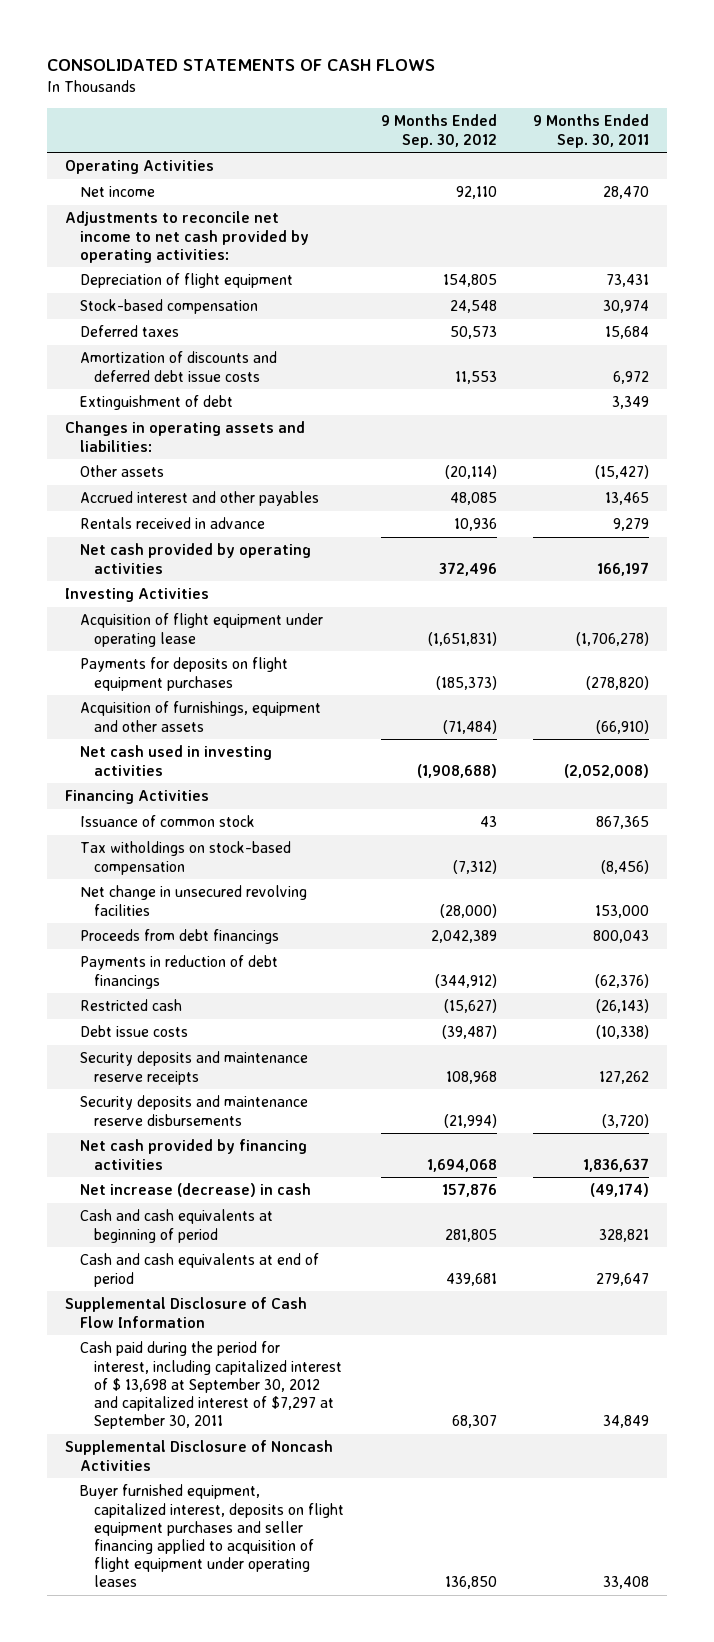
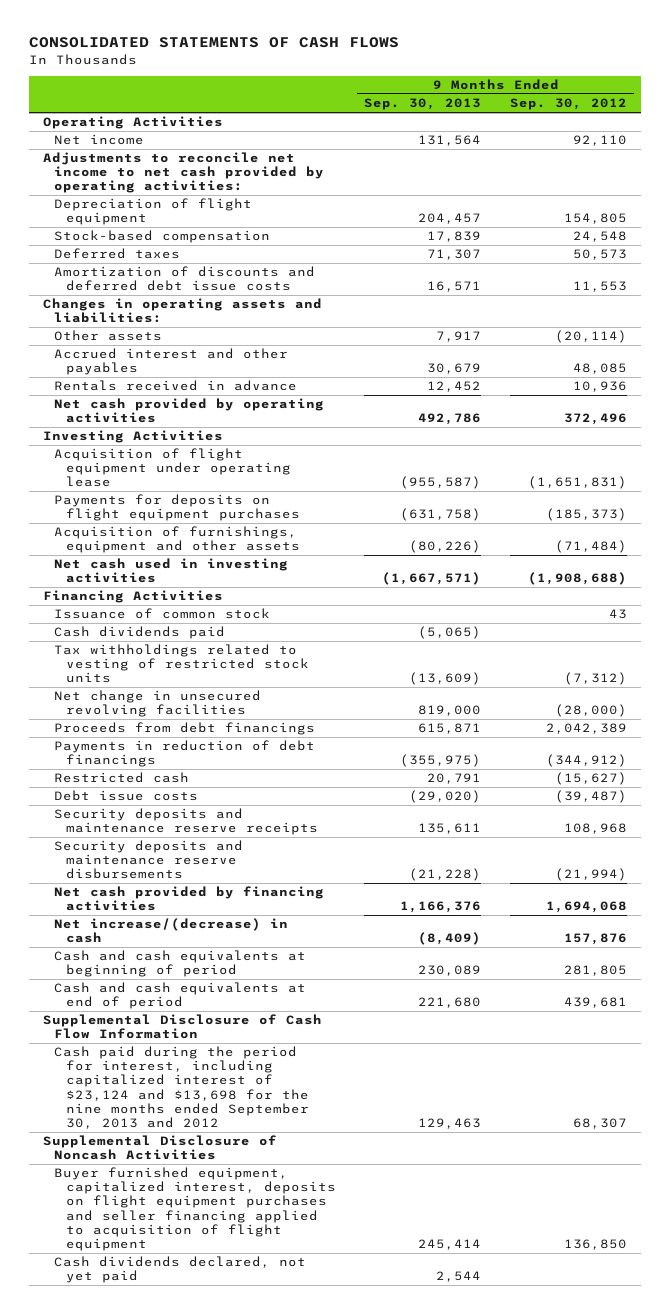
[533,114,650,148] 9 Months Ended Sep. 30, 2011 -> none
none -> [364,98,482,111] Sep. 30, 2013
[79,395,233,411] Extinguishment of debt -> none
none -> [54,626,226,640] Cash dividends paid
[79,841,291,875] Tax witholdings on stock-based compensation -> [54,644,309,684] Tax withholdings related to vesting of restricted stock units
[79,1183,311,1198] Net increase (decrease) in cash -> [54,918,289,944] Net increase/(decrease) in cash
[79,1341,343,1430] Cash paid during the period for interest, including capitalized interest of $ 13,698 at September 30, 2012 and capitalized interest of $7,297 at September 30, 2011 -> [54,1046,309,1129] Cash paid during the period for interest, including capitalized interest of $23,124 and $13,698 for the nine months ended September 30, 2013 and 2012
[79,1484,345,1588] Buyer furnished equipment, capitalized interest, deposits on flight equipment purchases and seller financing applied to acquisition of flight equipment under operating leases -> [54,1167,336,1251] Buyer furnished equipment, capitalized interest, deposits on flight equipment purchases and seller financing applied to acquisition of flight equipment
none -> [54,1256,307,1284] Cash dividends declared, not yet paid

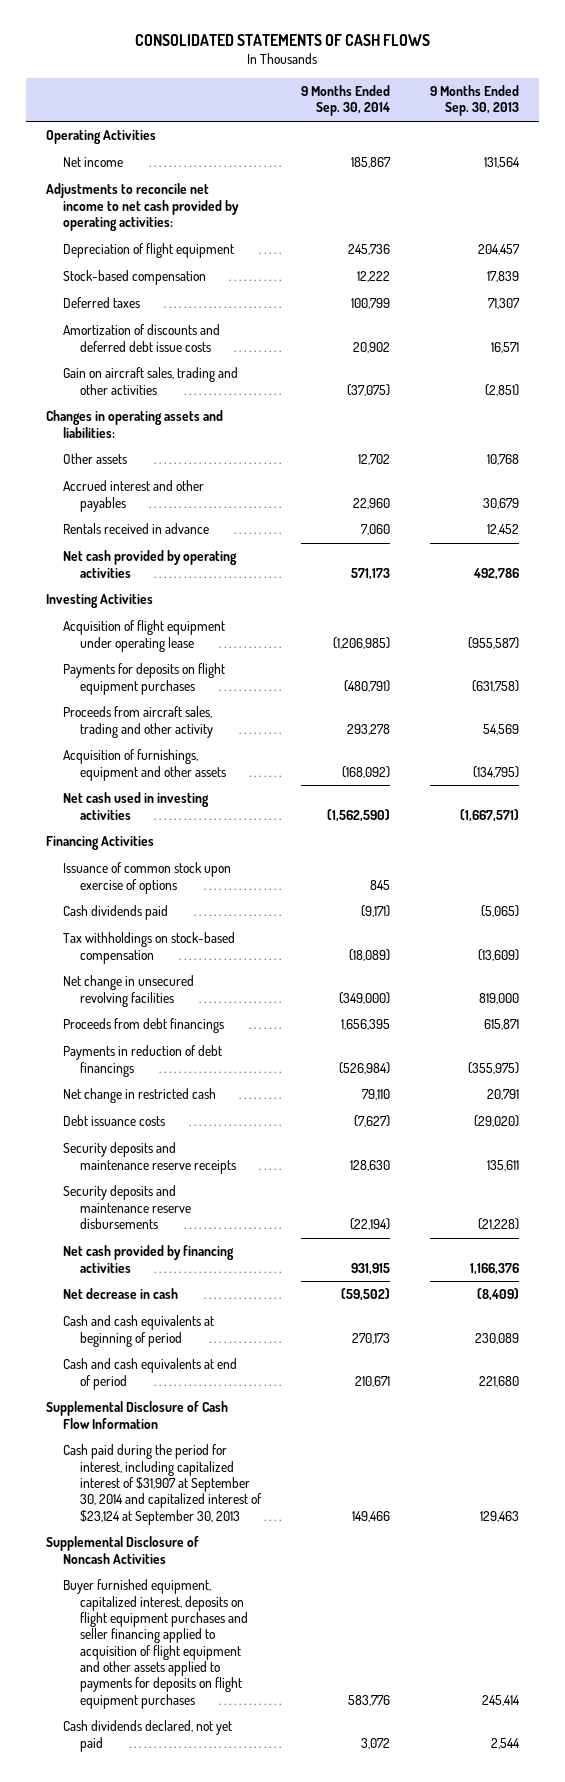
[509,98,627,111] Sep. 30, 2012 -> none
none -> [301,85,391,117] 9 Months Ended Sep. 30, 2014
none -> [62,367,238,395] Gain on aircraft sales, trading and other activities
[436,331,482,343] 7,917 -> [487,454,520,466] 10,768
none -> [62,706,213,738] Proceeds from aircraft sales, trading and other activity
[409,540,482,554] (80,226) -> [473,765,520,778] (134,795)
[54,608,271,620] Issuance of common stock -> [62,862,231,894] Issuance of common stock upon exercise of options
[54,644,309,684] Tax withholdings related to vesting of restricted stock units -> [62,932,235,964] Tax withholdings on stock-based compensation
[54,772,190,784] Restricted cash -> [62,1088,216,1104] Net change in restricted cash
[54,790,199,802] Debt issue costs -> [62,1115,165,1127] Debt issuance costs
[54,918,289,944] Net increase/(decrease) in cash -> [62,1288,178,1300] Net decrease in cash
[54,1046,309,1129] Cash paid during the period for interest, including capitalized interest of $23,124 and $13,698 for the nine months ended September 30, 2013 and 2012 -> [62,1444,262,1525] Cash paid during the period for interest, including capitalized interest of $31,907 at September 30, 2014 and capitalized interest of $23,124 at September 30, 2013
[54,1167,336,1251] Buyer furnished equipment, capitalized interest, deposits on flight equipment purchases and seller financing applied to acquisition of flight equipment -> [62,1579,248,1709] Buyer furnished equipment, capitalized interest, deposits on flight equipment purchases and seller financing applied to acquisition of flight equipment and other assets applied to payments for deposits on flight equipment purchases

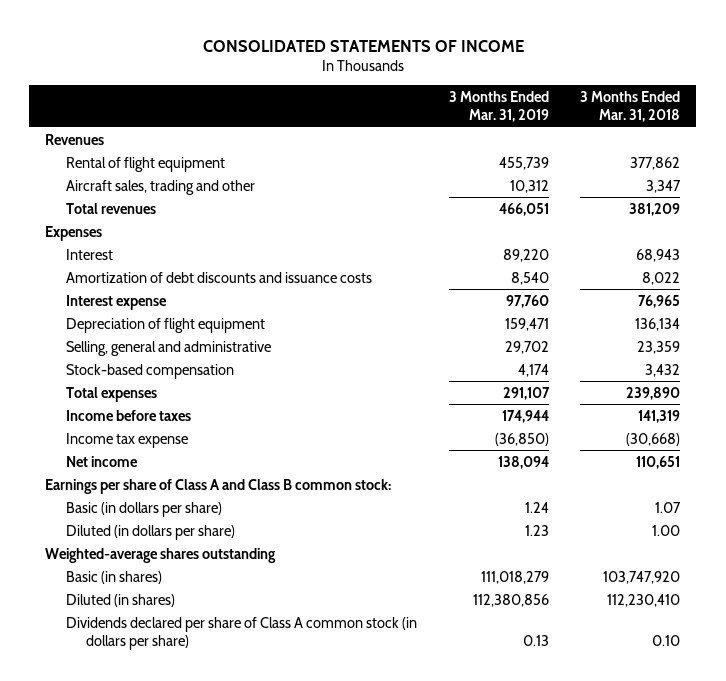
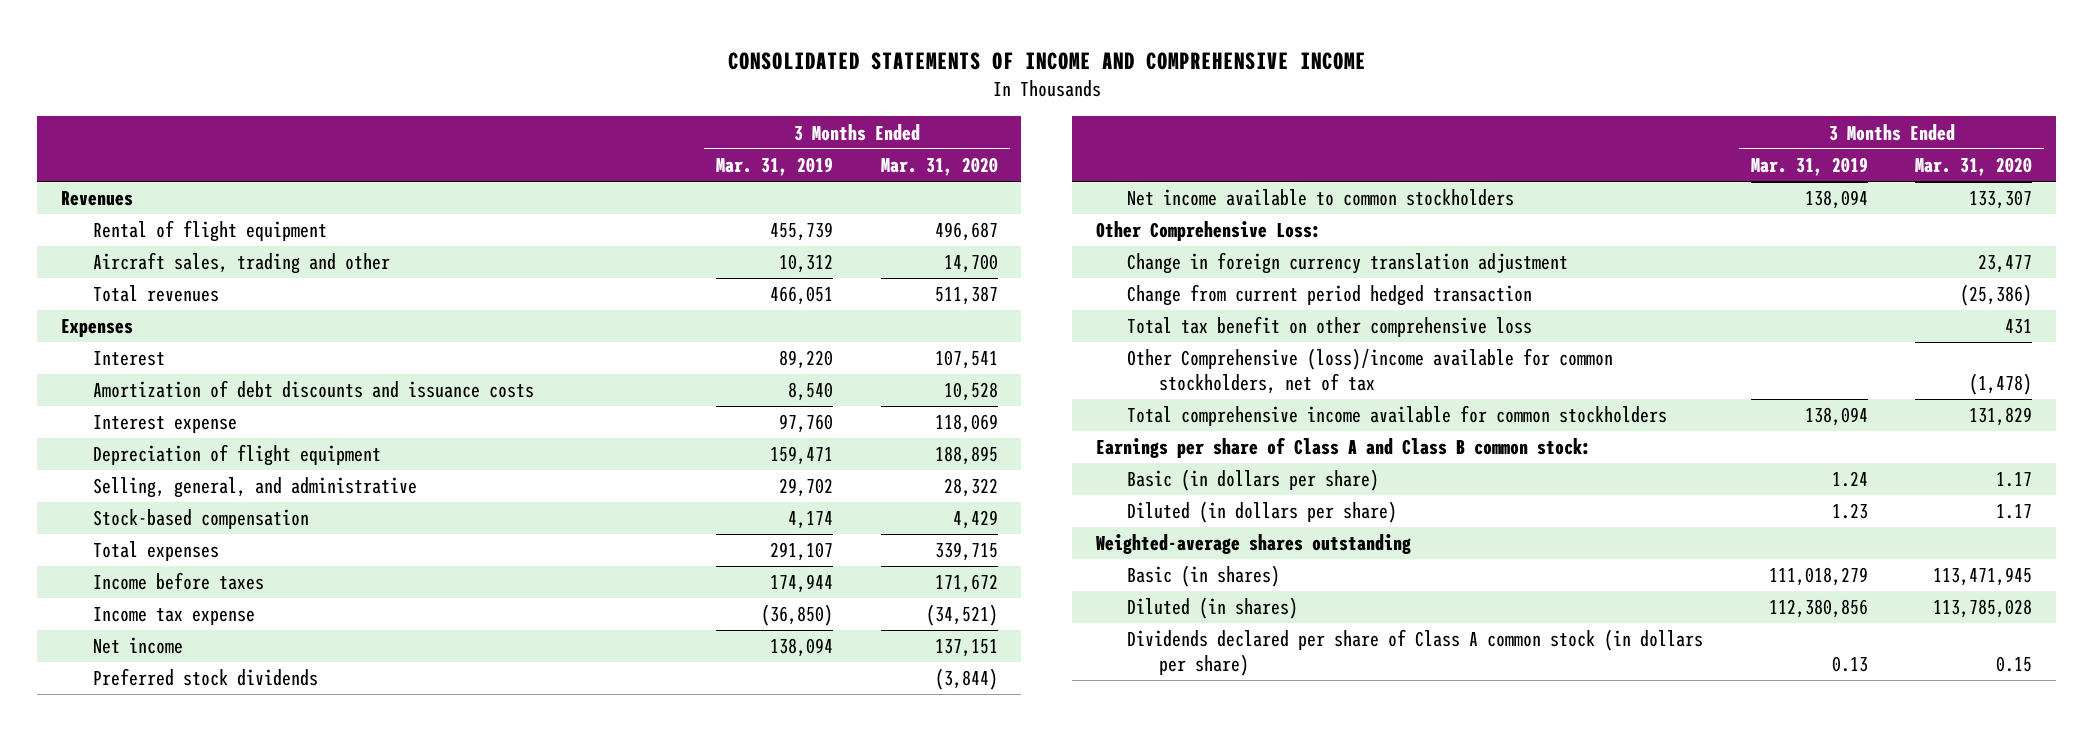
[202,39,524,52] CONSOLIDATED STATEMENTS OF INCOME -> [727,51,1366,70] CONSOLIDATED STATEMENTS OF INCOME AND COMPREHENSIVE INCOME
[580,90,681,123] 3 Months Ended Mar. 31, 2018 -> none
none -> [880,157,998,177] Mar. 31, 2020
[65,340,271,356] Selling, general and administrative -> [92,477,417,499] Selling, general, and administrative
none -> [92,668,318,687] Preferred stock dividends
none -> [1127,189,1515,207] Net income available to common stockholders
none -> [1095,221,1321,242] Other Comprehensive Loss:
none -> [1127,252,1569,275] Change in foreign currency translation adjustment
none -> [1127,284,1533,307] Change from current period hedged transaction
none -> [1127,316,1533,338] Total tax benefit on other comprehensive loss
none -> [1127,348,1614,395] Other Comprehensive (loss)/income available for common stockholders, net of tax
none -> [1127,405,1668,427] Total comprehensive income available for common stockholders

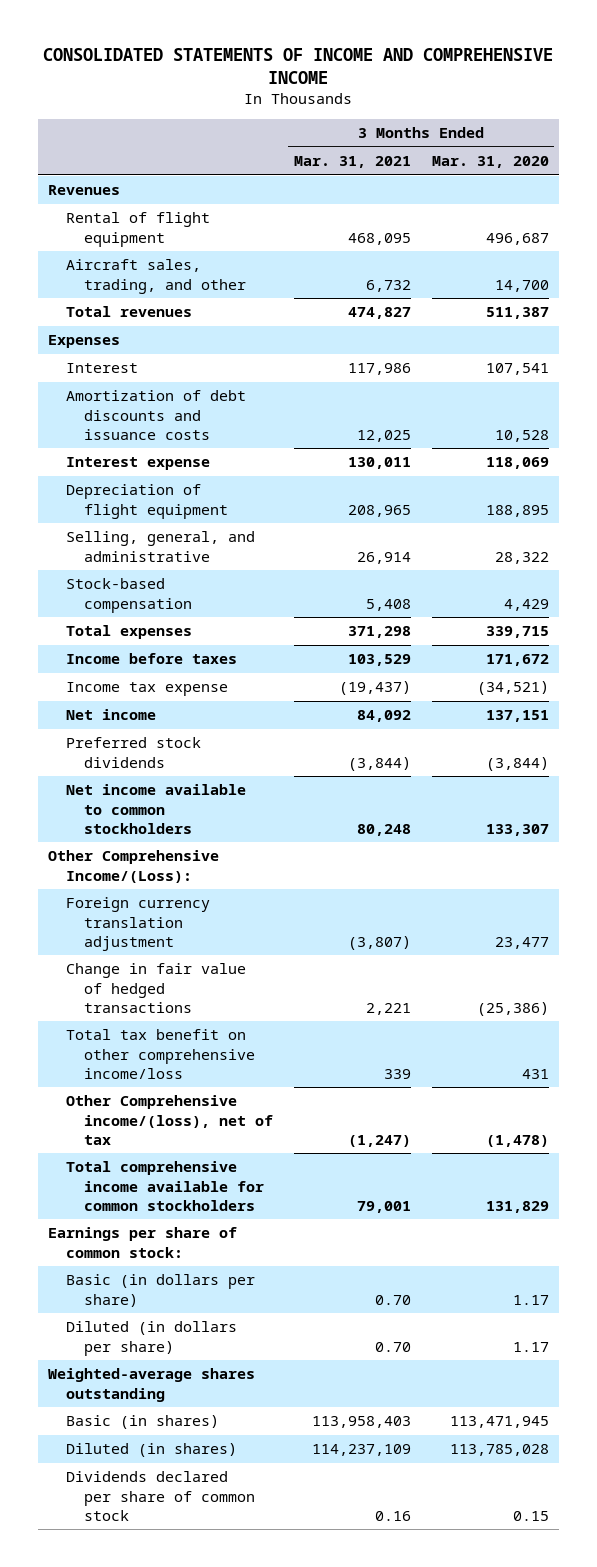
[716,157,834,177] Mar. 31, 2019 -> none
none -> [293,156,411,169] Mar. 31, 2021
[92,252,390,275] Aircraft sales, trading and other -> [65,259,246,294] Aircraft sales, trading, and other
[1095,221,1321,242] Other Comprehensive Loss: -> [48,850,220,883] Other Comprehensive Income/(Loss):
[1127,252,1569,275] Change in foreign currency translation adjustment -> [65,897,210,951] Foreign currency translation adjustment
[1127,284,1533,307] Change from current period hedged transaction -> [65,963,246,1013] Change in fair value of hedged transactions
[1127,316,1533,338] Total tax benefit on other comprehensive loss -> [65,1029,255,1079] Total tax benefit on other comprehensive income/loss
[1127,348,1614,395] Other Comprehensive (loss)/income available for common stockholders, net of tax -> [65,1095,273,1145] Other Comprehensive income/(loss), net of tax
[1095,437,1591,459] Earnings per share of Class A and Class B common stock: -> [48,1227,238,1258] Earnings per share of common stock:
[1127,629,1704,677] Dividends declared per share of Class A common stock (in dollars per share) -> [65,1471,255,1521] Dividends declared per share of common stock

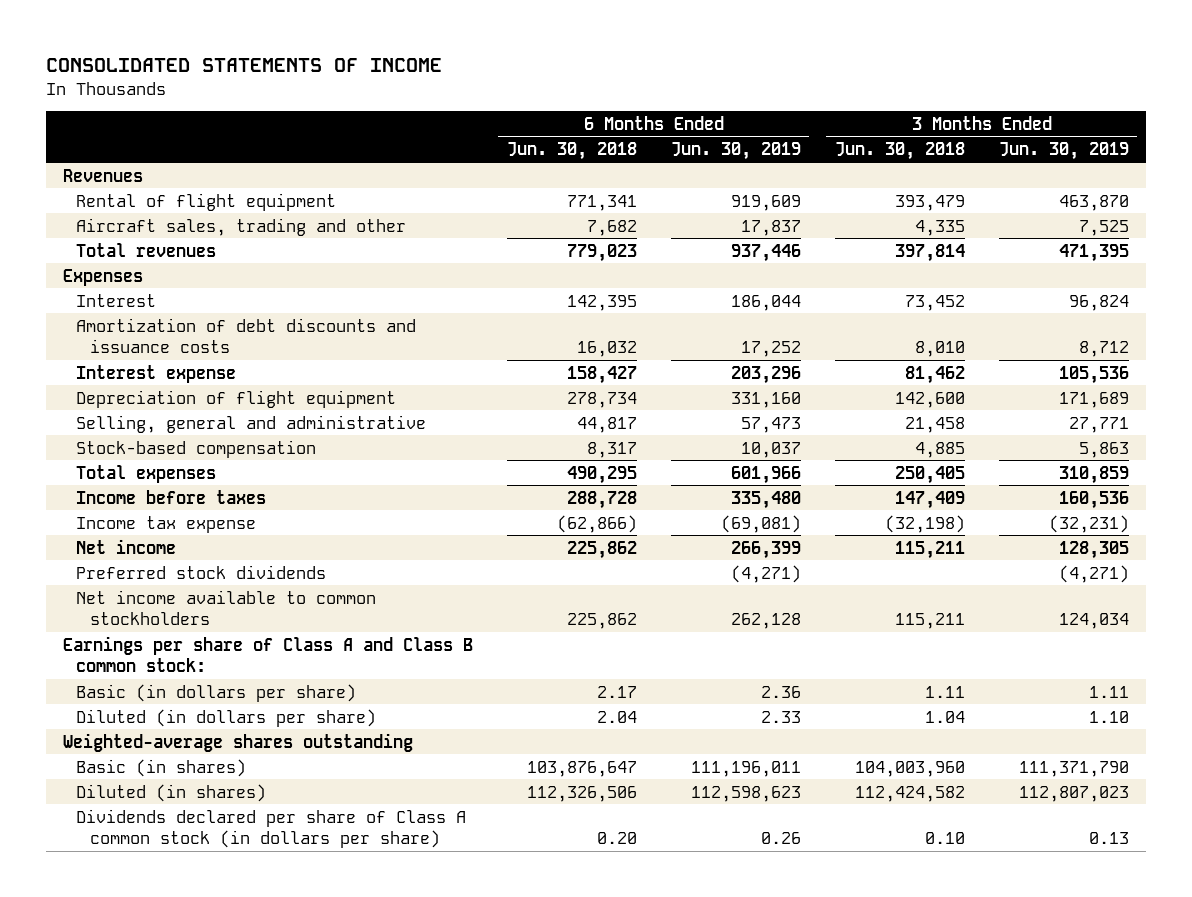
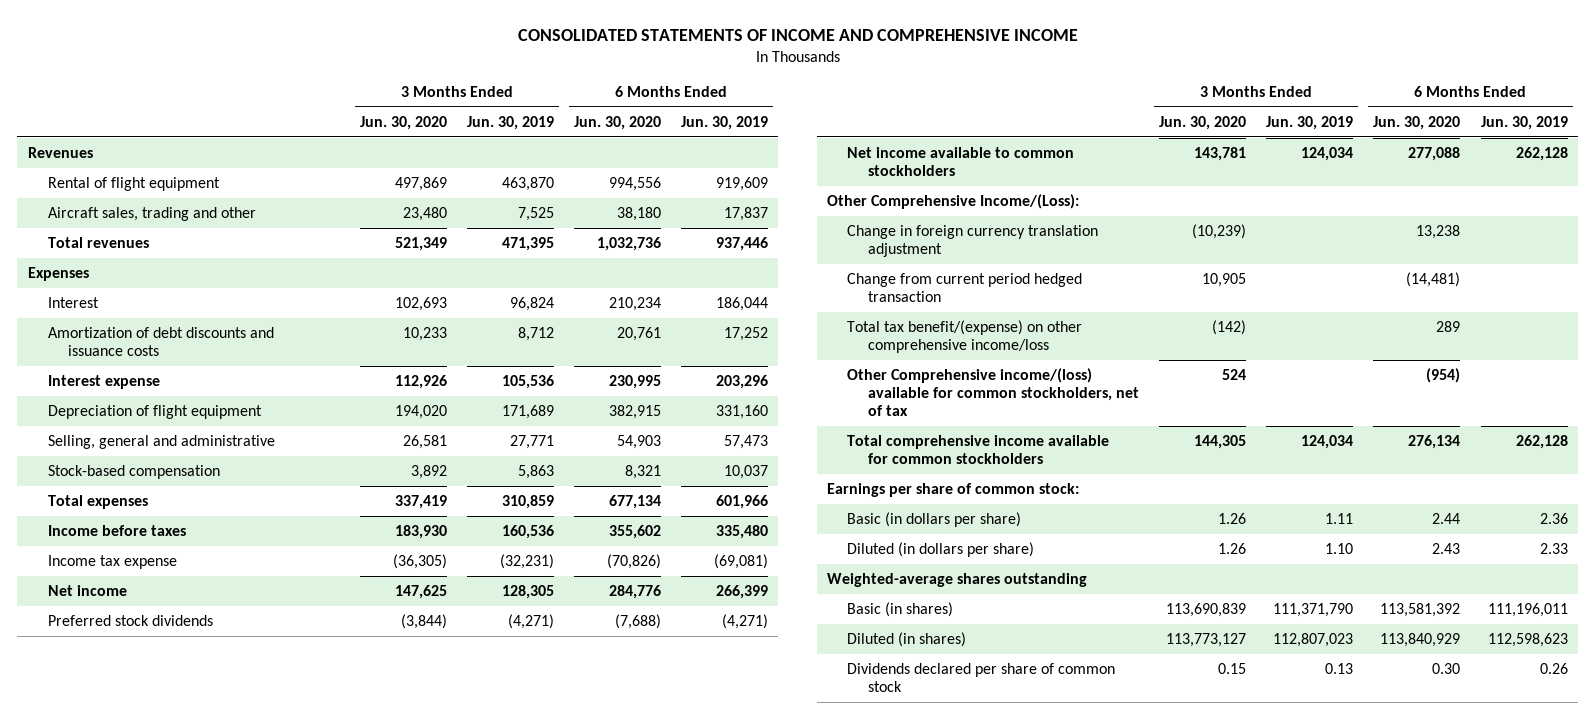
[45,57,442,72] CONSOLIDATED STATEMENTS OF INCOME -> [517,29,1078,42] CONSOLIDATED STATEMENTS OF INCOME AND COMPREHENSIVE INCOME
[506,142,637,161] Jun. 30, 2018 -> none
[834,142,965,161] Jun. 30, 2018 -> none
none -> [359,115,447,130] Jun. 30, 2020
none -> [574,115,662,130] Jun. 30, 2020
none -> [826,193,1079,209] Other Comprehensive Income/(Loss):
none -> [847,224,1099,257] Change in foreign currency translation adjustment
none -> [847,272,1083,302] Change from current period hedged transaction
none -> [847,319,1083,353] Total tax benefit/(expense) on other comprehensive income/loss
none -> [847,367,1139,416] Other Comprehensive income/(loss) available for common stockholders, net of tax
none -> [847,434,1110,464] Total comprehensive income available for common stockholders
[62,635,473,672] Earnings per share of Class A and Class B common stock: -> [826,482,1079,497] Earnings per share of common stock:
[76,808,467,848] Dividends declared per share of Class A common stock (in dollars per share) -> [847,662,1116,692] Dividends declared per share of common stock

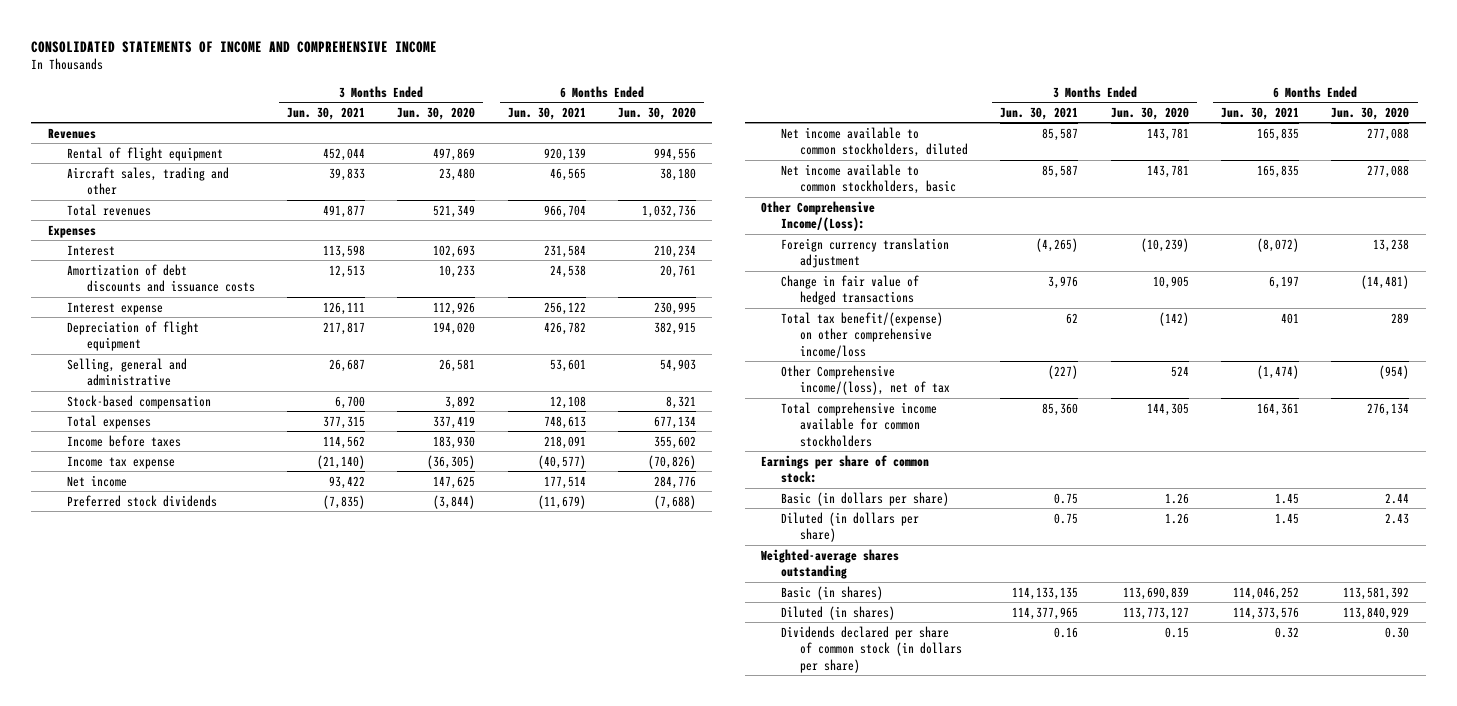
[466,115,554,130] Jun. 30, 2019 -> none
[681,115,769,130] Jun. 30, 2019 -> none
none -> [287,106,366,120] Jun. 30, 2021
none -> [507,106,586,120] Jun. 30, 2021
none -> [780,126,969,158] Net income available to common stockholders, diluted
[847,146,1075,176] Net income available to common stockholders -> [780,163,957,195] Net income available to common stockholders, basic
[847,224,1099,257] Change in foreign currency translation adjustment -> [780,237,949,269] Foreign currency translation adjustment
[847,272,1083,302] Change from current period hedged transaction -> [780,274,919,306] Change in fair value of hedged transactions
[847,367,1139,416] Other Comprehensive income/(loss) available for common stockholders, net of tax -> [780,364,951,396] Other Comprehensive income/(loss), net of tax
[847,662,1116,692] Dividends declared per share of common stock -> [780,625,963,673] Dividends declared per share of common stock (in dollars per share)

